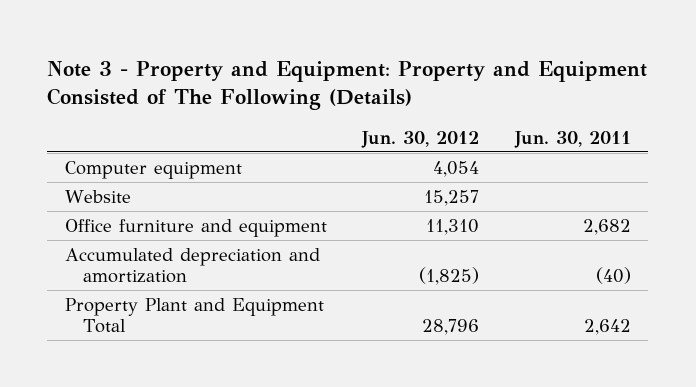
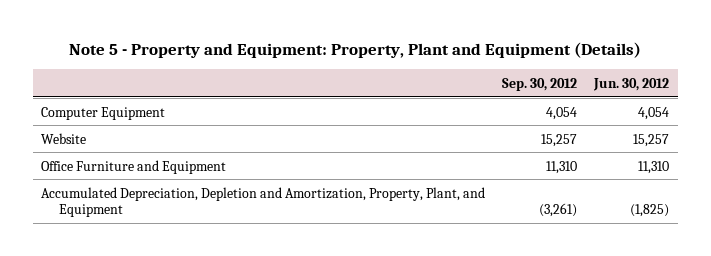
[47,60,648,111] Note 3 - Property and Equipment: Property and Equipment Consisted of The Following (Details) -> [69,41,642,58] Note 5 - Property and Equipment: Property, Plant and Equipment (Details)
[513,130,631,148] Jun. 30, 2011 -> none
none -> [502,77,578,91] Sep. 30, 2012
[65,160,243,179] Computer equipment -> [41,106,166,120] Computer Equipment
[65,297,325,334] Property Plant and Equipment Total -> none
[65,218,328,237] Office furniture and equipment -> [41,159,227,174] Office Furniture and Equipment
[65,247,321,284] Accumulated depreciation and amortization -> [41,186,486,217] Accumulated Depreciation, Depletion and Amortization, Property, Plant, and Equipment

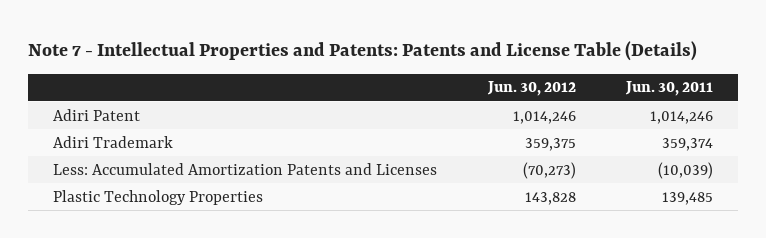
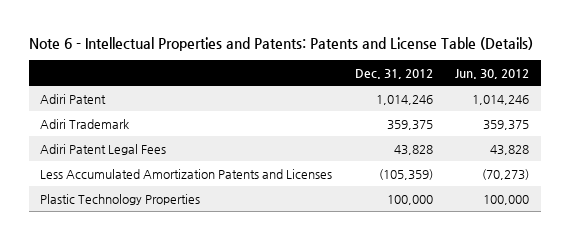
[28,40,698,61] Note 7 - Intellectual Properties and Patents: Patents and License Table (Details) -> [28,36,533,51] Note 6 - Intellectual Properties and Patents: Patents and License Table (Details)
[624,81,713,97] Jun. 30, 2011 -> none
none -> [354,68,433,79] Dec. 31, 2012
none -> [40,143,167,155] Adiri Patent Legal Fees
[53,162,438,175] Less: Accumulated Amortization Patents and Licenses -> [40,168,333,179] Less Accumulated Amortization Patents and Licenses
[524,191,576,205] 143,828 -> [483,194,530,205] 100,000

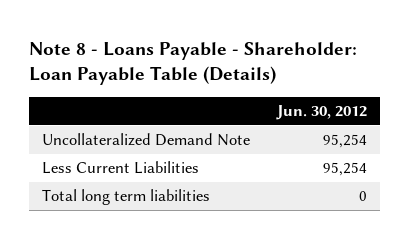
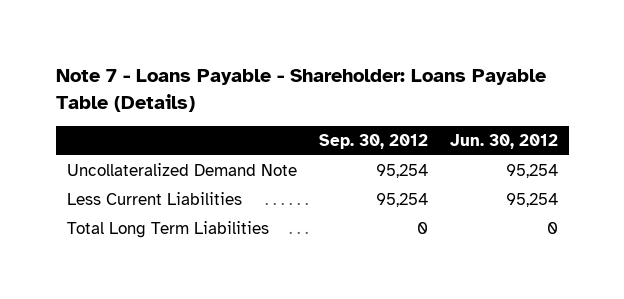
[29,41,358,86] Note 8 - Loans Payable - Shareholder: Loan Payable Table (Details) -> [55,69,546,112] Note 7 - Loans Payable - Shareholder: Loans Payable Table (Details)
none -> [318,133,428,149] Sep. 30, 2012
[42,189,211,206] Total long term liabilities -> [66,221,269,239] Total Long Term Liabilities

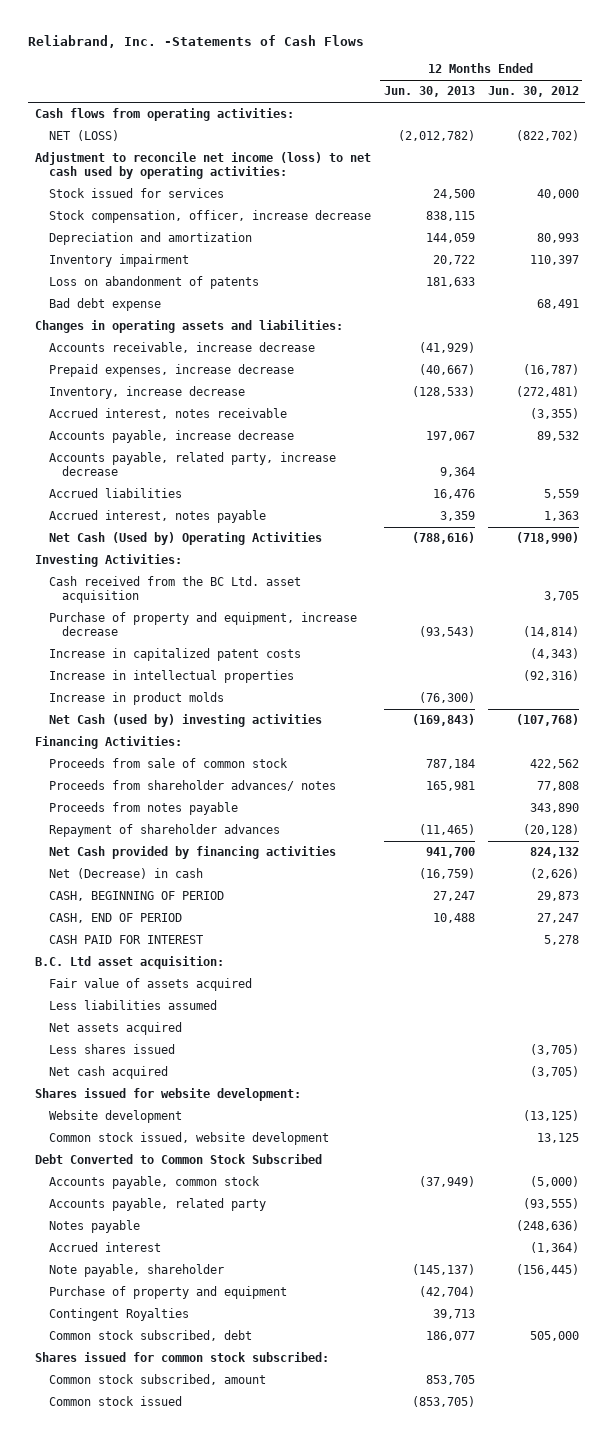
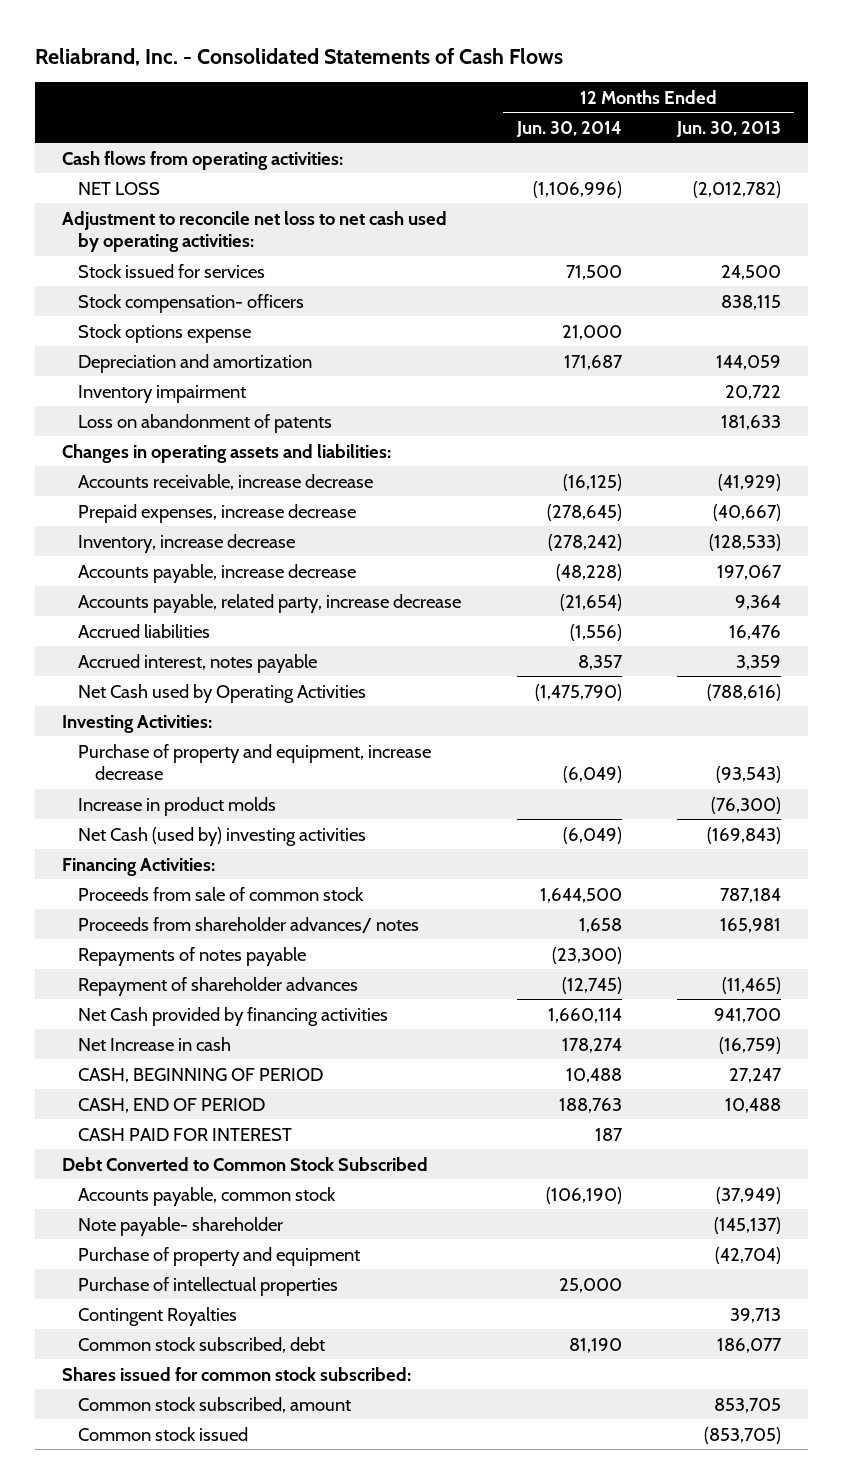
[28,35,365,49] Reliabrand, Inc. -Statements of Cash Flows -> [34,47,563,66] Reliabrand, Inc. - Consolidated Statements of Cash Flows
[487,86,579,98] Jun. 30, 2012 -> none
none -> [515,120,622,137] Jun. 30, 2014
[48,130,119,142] NET (LOSS) -> [78,181,161,195] NET LOSS
[34,152,371,180] Adjustment to reconcile net income (loss) to net cash used by operating activities: -> [62,210,448,253] Adjustment to reconcile net loss to net cash used by operating activities:
[48,210,371,224] Stock compensation, officer, increase decrease -> [78,293,305,313] Stock compensation- officers
none -> [78,323,252,343] Stock options expense
[48,298,161,312] Bad debt expense -> none
[48,408,287,420] Accrued interest, notes receivable -> none
[48,532,322,546] Net Cash (Used by) Operating Activities -> [78,683,367,703] Net Cash used by Operating Activities
[48,576,301,604] Cash received from the BC Ltd. asset acquisition -> none
[48,648,301,662] Increase in capitalized patent costs -> none
[48,670,294,684] Increase in intellectual properties -> none
[48,802,238,816] Proceeds from notes payable -> none
none -> [78,946,307,966] Repayments of notes payable
[48,868,203,880] Net (Decrease) in cash -> [78,1036,232,1051] Net Increase in cash
[34,956,224,970] B.C. Ltd asset acquisition: -> none
[48,978,252,992] Fair value of assets acquired -> none
[48,1000,217,1011] Less liabilities assumed -> none
[48,1022,182,1036] Net assets acquired -> none
[48,1044,175,1055] Less shares issued -> none
[48,1066,168,1080] Net cash acquired -> none
[34,1088,301,1102] Shares issued for website development: -> none
[48,1110,182,1124] Website development -> none
[48,1132,329,1146] Common stock issued, website development -> none
[48,1198,266,1212] Accounts payable, related party -> none
[48,1220,140,1234] Notes payable -> none
[48,1242,161,1253] Accrued interest -> none
[48,1264,224,1278] Note payable, shareholder -> [78,1216,284,1236] Note payable- shareholder
none -> [78,1276,339,1296] Purchase of intellectual properties

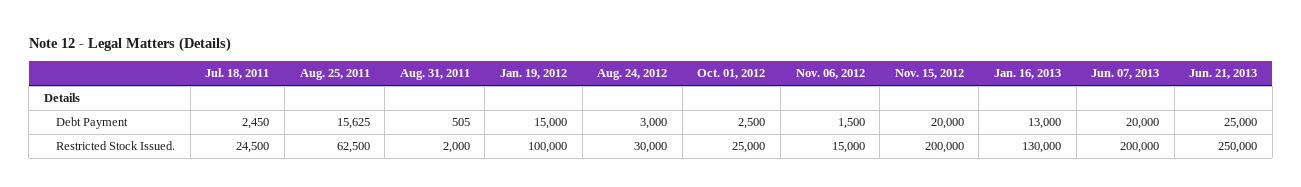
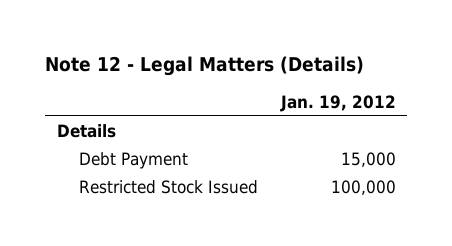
[205,67,270,79] Jul. 18, 2011 -> none
[299,68,370,80] Aug. 25, 2011 -> none
[399,68,470,80] Aug. 31, 2011 -> none
[597,68,668,80] Aug. 24, 2012 -> none
[697,68,766,79] Oct. 01, 2012 -> none
[795,68,865,79] Nov. 06, 2012 -> none
[894,68,964,79] Nov. 15, 2012 -> none
[993,68,1061,79] Jan. 16, 2013 -> none
[1091,68,1160,79] Jun. 07, 2013 -> none
[1189,68,1258,79] Jun. 21, 2013 -> none
[56,141,176,151] Restricted Stock Issued. -> [79,180,259,195] Restricted Stock Issued

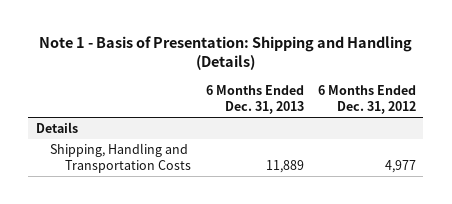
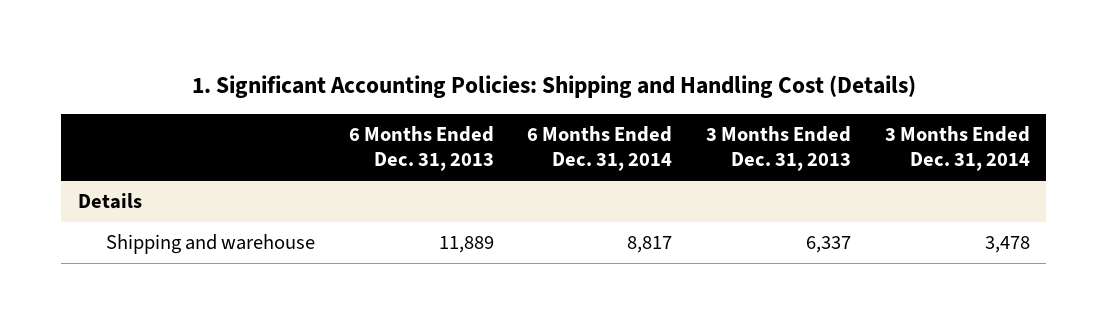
[38,35,412,71] Note 1 - Basis of Presentation: Shipping and Handling (Details) -> [191,75,916,99] 1. Significant Accounting Policies: Shipping and Handling Cost (Details)
[318,85,417,114] 6 Months Ended Dec. 31, 2012 -> none
none -> [527,126,673,172] 6 Months Ended Dec. 31, 2014
none -> [705,126,851,172] 3 Months Ended Dec. 31, 2013
none -> [884,126,1030,172] 3 Months Ended Dec. 31, 2014
[50,143,192,174] Shipping, Handling and Transportation Costs -> [106,234,316,255] Shipping and warehouse

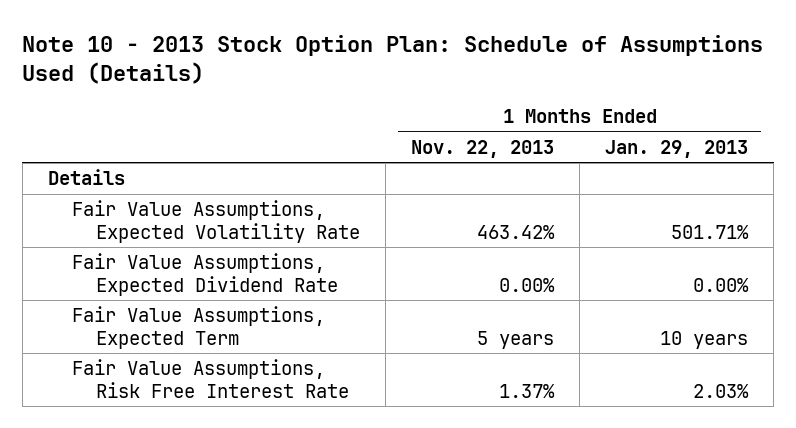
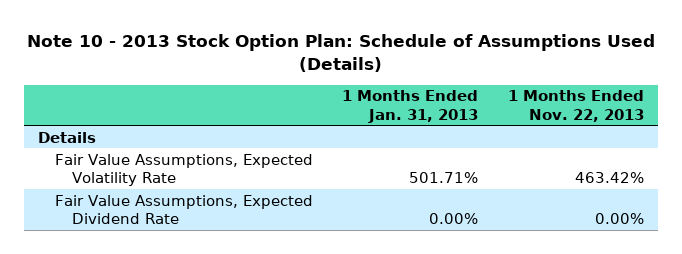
[605,139,749,158] Jan. 29, 2013 -> none
none -> [342,90,479,123] 1 Months Ended Jan. 31, 2013
[71,306,325,349] Fair Value Assumptions, Expected Term -> none
[71,359,349,398] Fair Value Assumptions, Risk Free Interest Rate -> none

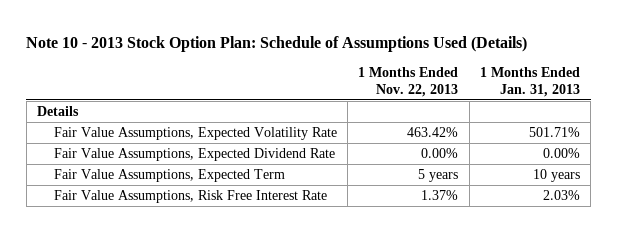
none -> [53,169,285,183] Fair Value Assumptions, Expected Term
none -> [53,190,327,204] Fair Value Assumptions, Risk Free Interest Rate

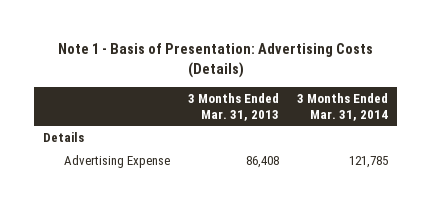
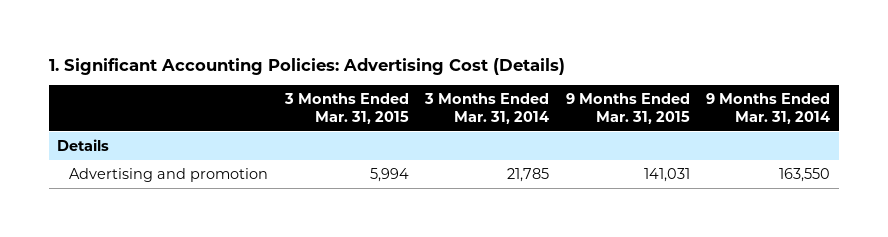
[57,43,373,78] Note 1 - Basis of Presentation: Advertising Costs (Details) -> [48,58,565,76] 1. Significant Accounting Policies: Advertising Cost (Details)
[187,92,279,121] 3 Months Ended Mar. 31, 2013 -> none
none -> [283,93,409,125] 3 Months Ended Mar. 31, 2015
none -> [565,93,690,125] 9 Months Ended Mar. 31, 2015
none -> [706,93,831,125] 9 Months Ended Mar. 31, 2014
[63,154,170,168] Advertising Expense -> [69,167,269,182] Advertising and promotion
[348,155,388,168] 121,785 -> [507,167,550,182] 21,785

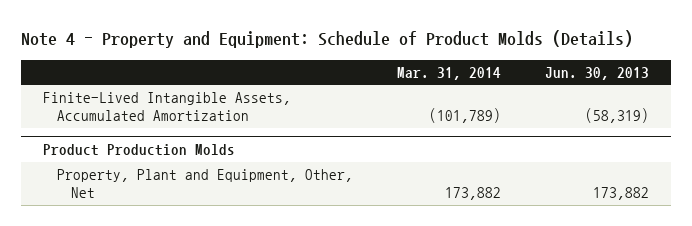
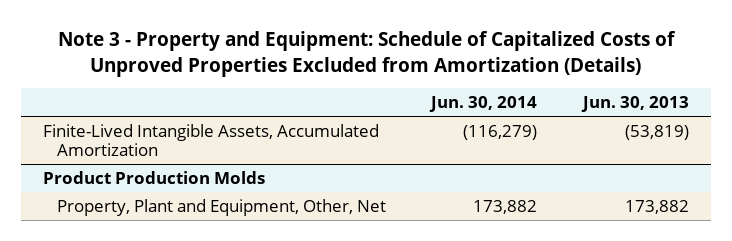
[20,30,633,49] Note 4 - Property and Equipment: Schedule of Product Molds (Details) -> [57,31,676,77] Note 3 - Property and Equipment: Schedule of Capitalized Costs of Unproved Properties Excluded from Amortization (Details)
[396,66,501,80] Mar. 31, 2014 -> none
none -> [429,96,538,113] Jun. 30, 2014
[584,108,649,124] (58,319) -> [624,124,689,140] (53,819)

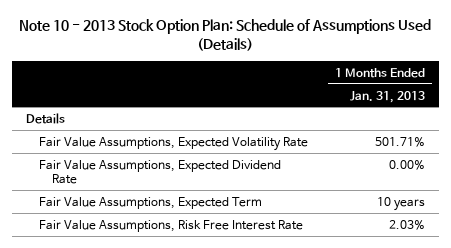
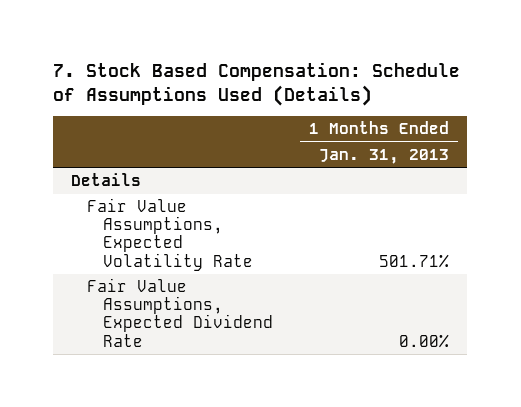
[19,19,432,52] Note 10 - 2013 Stock Option Plan: Schedule of Assumptions Used (Details) -> [53,61,461,106] 7. Stock Based Compensation: Schedule of Assumptions Used (Details)
[38,196,262,209] Fair Value Assumptions, Expected Term -> none
[38,219,303,232] Fair Value Assumptions, Risk Free Interest Rate -> none

